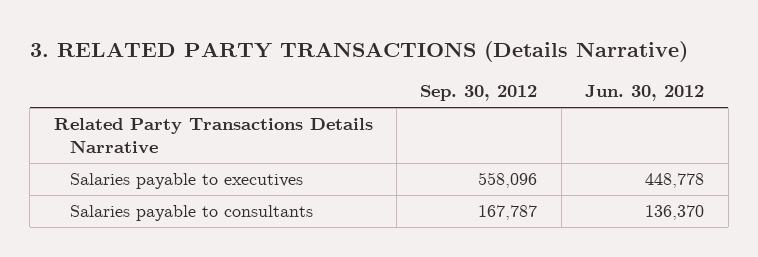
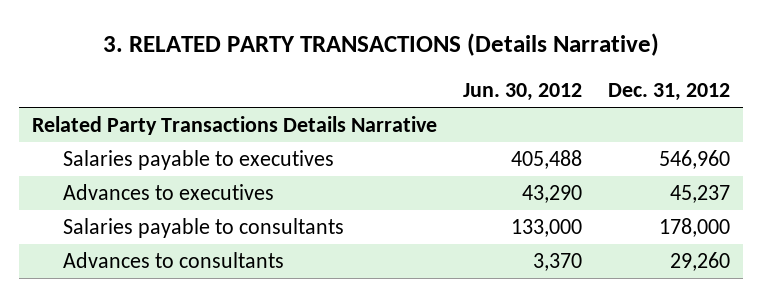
[420,85,538,102] Sep. 30, 2012 -> none
none -> [608,83,731,102] Dec. 31, 2012
[645,173,705,189] 448,778 -> [510,149,582,169] 405,488
none -> [62,183,274,200] Advances to executives
[645,205,705,221] 136,370 -> [510,218,582,237] 133,000
none -> [62,251,284,268] Advances to consultants

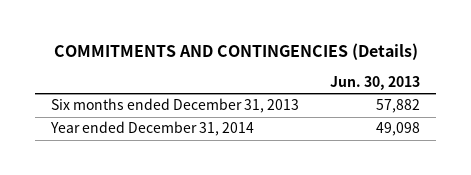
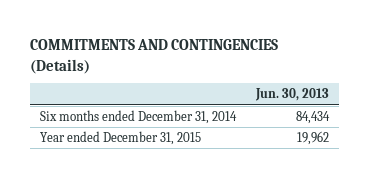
[50,98,299,114] Six months ended December 31, 2013 -> [40,110,238,125] Six months ended December 31, 2014
[376,99,421,114] 57,882 -> [295,111,330,125] 84,434
[49,121,254,137] Year ended December 31, 2014 -> [40,131,202,146] Year ended December 31, 2015
[376,122,421,137] 49,098 -> [296,131,329,146] 19,962

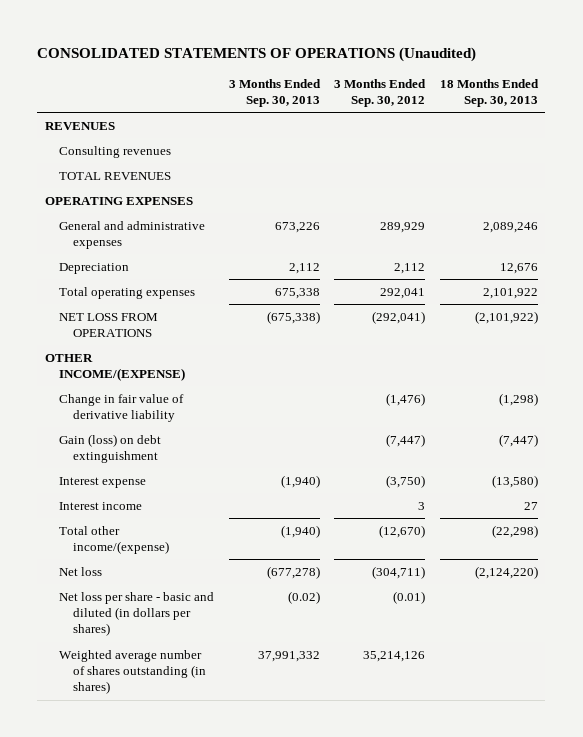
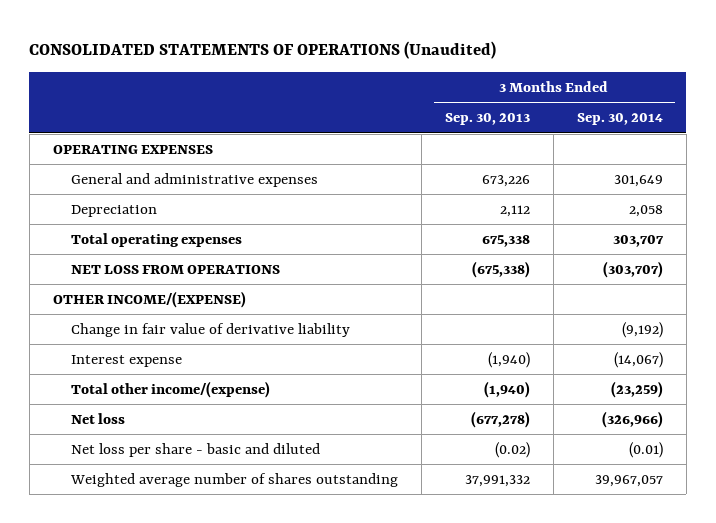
[334,78,427,107] 3 Months Ended Sep. 30, 2012 -> none
[439,78,539,107] 18 Months Ended Sep. 30, 2013 -> none
none -> [576,113,663,126] Sep. 30, 2014
[44,121,115,130] REVENUES -> none
[59,145,172,158] Consulting revenues -> none
[59,171,172,180] TOTAL REVENUES -> none
[59,433,162,464] Gain (loss) on debt extinguishment -> none
[59,501,143,510] Interest income -> none
[59,591,215,637] Net loss per share - basic and diluted (in dollars per shares) -> [71,442,321,457] Net loss per share - basic and diluted
[59,649,207,695] Weighted average number of shares outstanding (in shares) -> [70,472,399,487] Weighted average number of shares outstanding

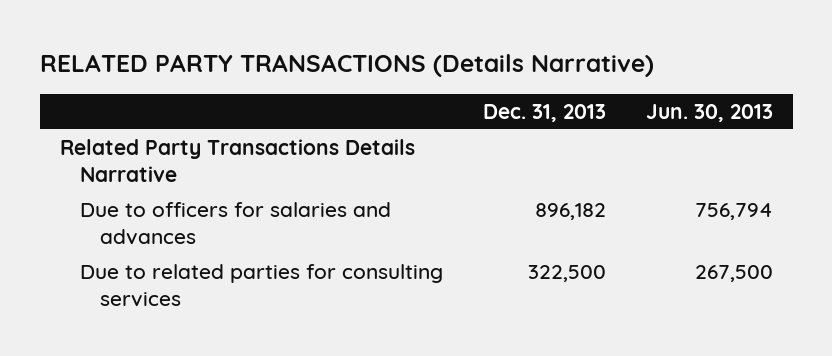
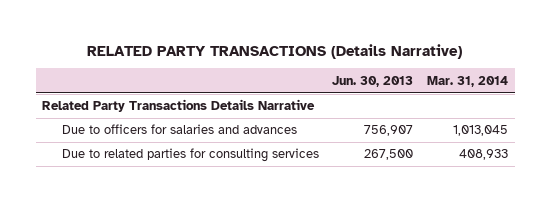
[482,103,606,122] Dec. 31, 2013 -> none
none -> [426,75,508,87] Mar. 31, 2014
[694,203,773,221] 756,794 -> [364,125,414,137] 756,907

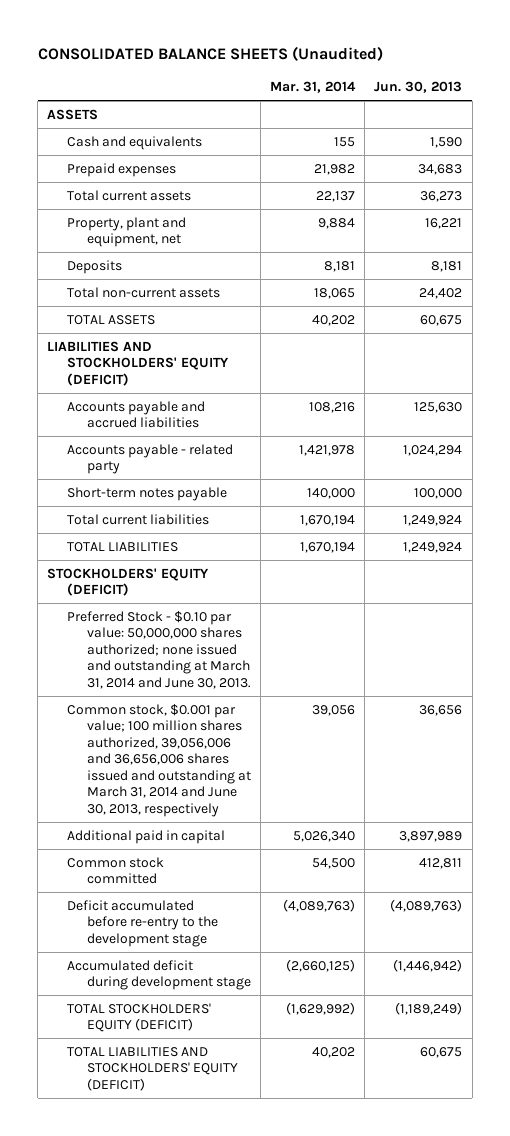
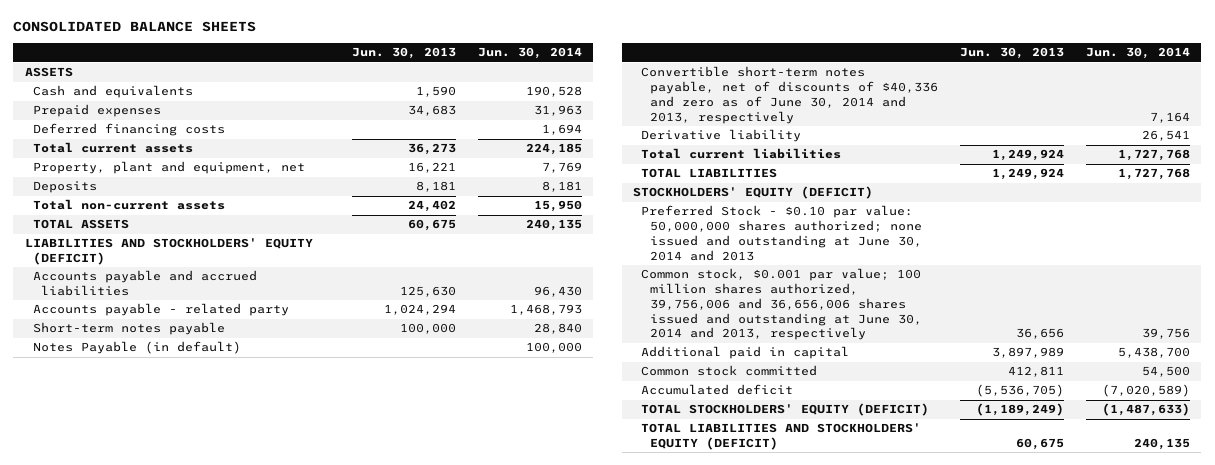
[37,46,383,62] CONSOLIDATED BALANCE SHEETS (Unaudited) -> [13,21,257,33] CONSOLIDATED BALANCE SHEETS
[269,81,356,94] Mar. 31, 2014 -> none
none -> [477,47,582,60] Jun. 30, 2014
none -> [33,123,226,137] Deferred financing costs
none -> [33,341,242,355] Notes Payable (in default)
none -> [641,66,938,124] Convertible short-term notes payable, net of discounts of $40,336 and zero as of June 30, 2014 and 2013, respectively
none -> [641,129,802,143] Derivative liability
[66,610,251,689] Preferred Stock - $0.10 par value: 50,000,000 shares authorized; none issued and outstanding at March 31, 2014 and June 30, 2013. -> [641,205,922,261] Preferred Stock - $0.10 par value: 50,000,000 shares authorized; none issued and outstanding at June 30, 2014 and 2013
[66,703,251,818] Common stock, $0.001 par value; 100 million shares authorized, 39,056,006 and 36,656,006 shares issued and outstanding at March 31, 2014 and June 30, 2013, respectively -> [641,268,922,341] Common stock, $0.001 par value; 100 million shares authorized, 39,756,006 and 36,656,006 shares issued and outstanding at June 30, 2014 and 2013, respectively
[66,959,251,991] Accumulated deficit during development stage -> none
[66,899,218,947] Deficit accumulated before re-entry to the development stage -> [641,384,794,396] Accumulated deficit
[390,898,463,912] (4,089,763) -> [976,384,1065,398] (5,536,705)

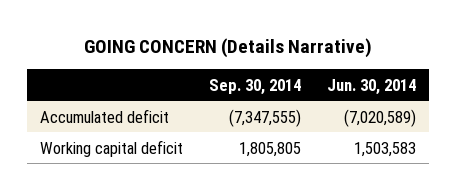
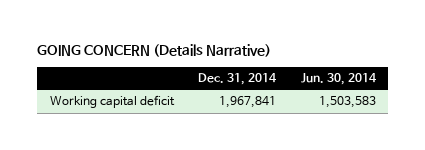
[208,78,301,95] Sep. 30, 2014 -> none
none -> [198,73,278,86] Dec. 31, 2014
[40,108,170,123] Accumulated deficit -> none

